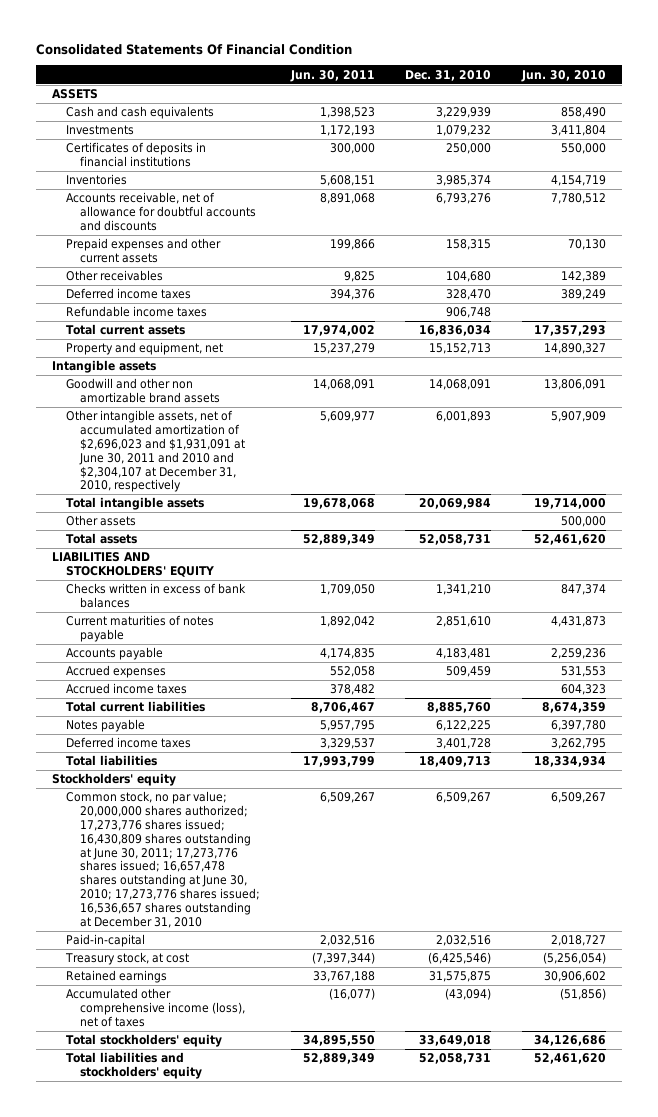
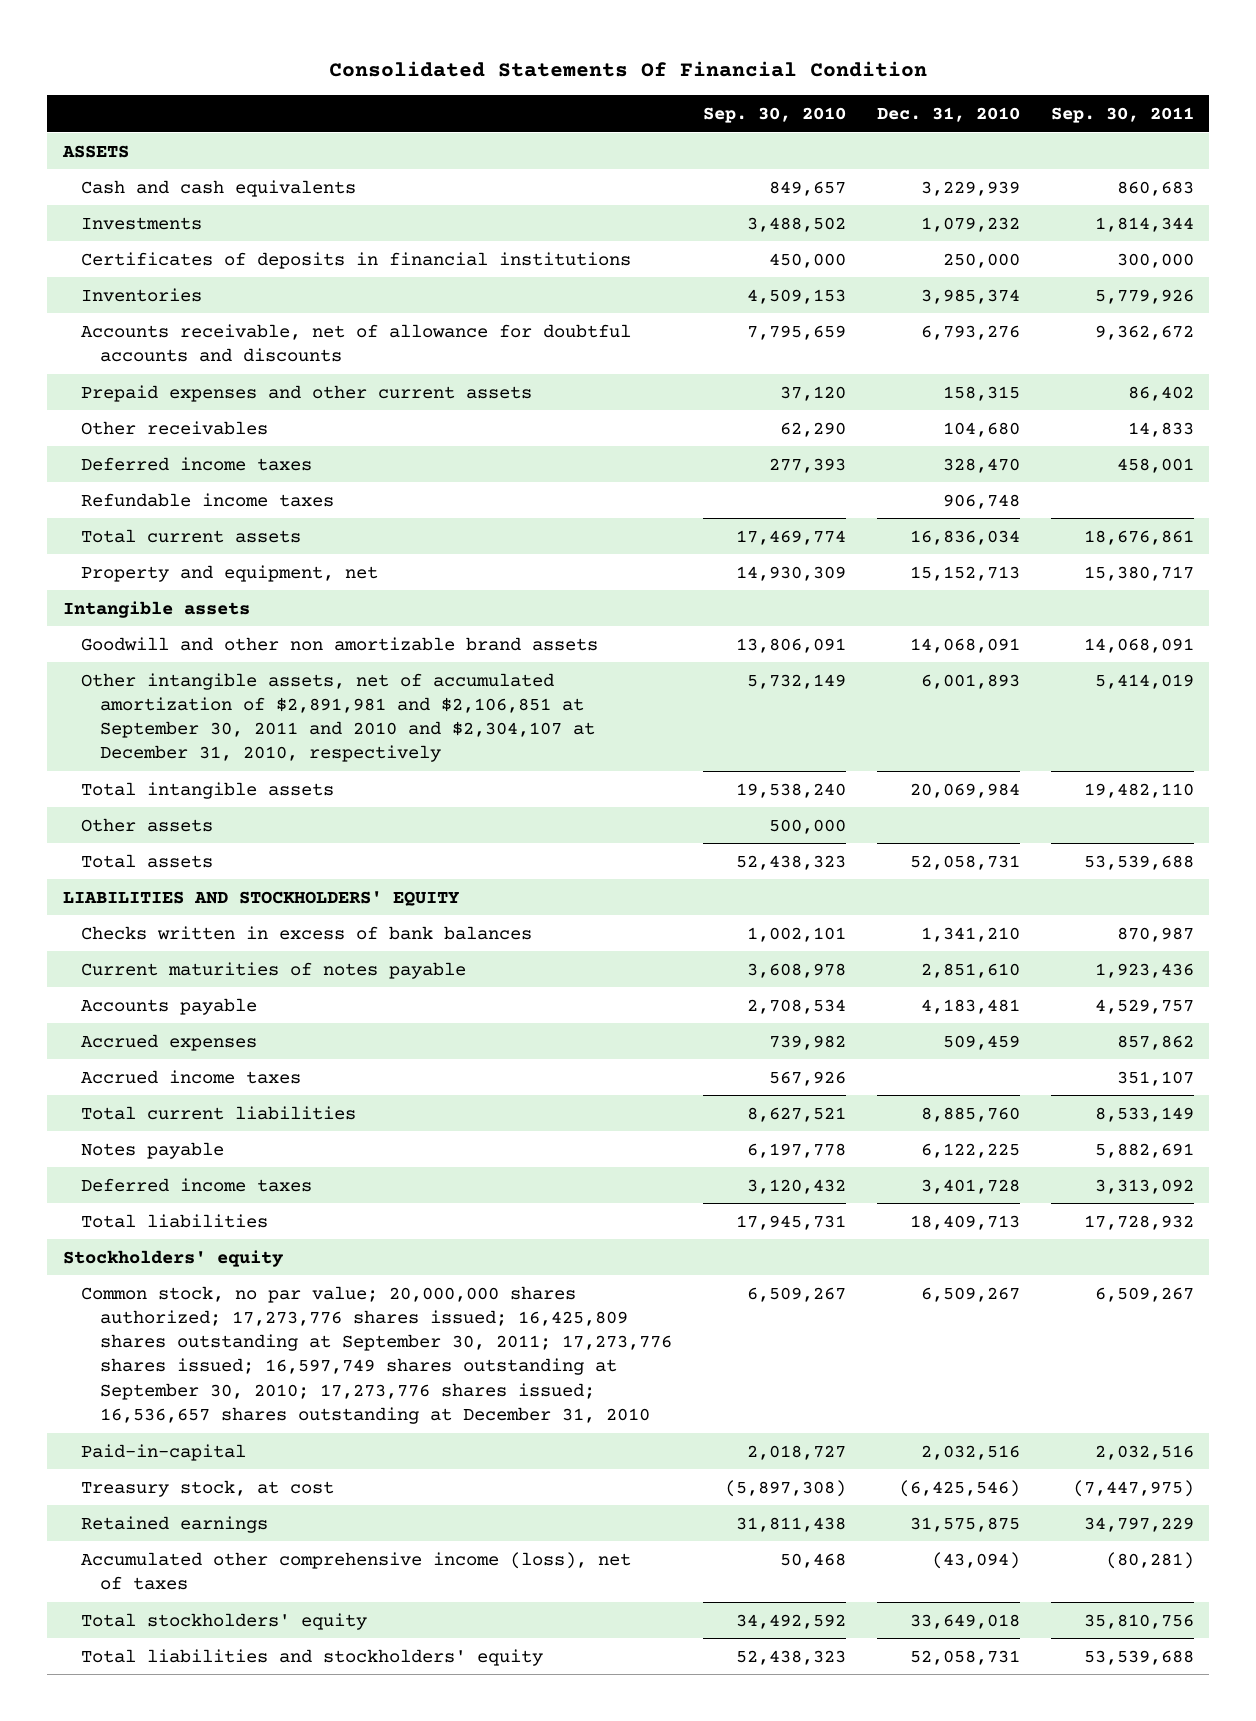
[289,69,375,82] Jun. 30, 2011 -> none
[521,69,607,82] Jun. 30, 2010 -> none
none -> [702,106,846,123] Sep. 30, 2010
none -> [1050,106,1194,123] Sep. 30, 2011
[65,410,245,493] Other intangible assets, net of accumulated amortization of $2,696,023 and $1,931,091 at June 30, 2011 and 2010 and $2,304,107 at December 31, 2010, respectively -> [81,672,595,763] Other intangible assets, net of accumulated amortization of $2,891,981 and $2,106,851 at September 30, 2011 and 2010 and $2,304,107 at December 31, 2010, respectively
[65,791,260,928] Common stock, no par value; 20,000,000 shares authorized; 17,273,776 shares issued; 16,430,809 shares outstanding at June 30, 2011; 17,273,776 shares issued; 16,657,478 shares outstanding at June 30, 2010; 17,273,776 shares issued; 16,536,657 shares outstanding at December 31, 2010 -> [81,1285,672,1424] Common stock, no par value; 20,000,000 shares authorized; 17,273,776 shares issued; 16,425,809 shares outstanding at September 30, 2011; 17,273,776 shares issued; 16,597,749 shares outstanding at September 30, 2010; 17,273,776 shares issued; 16,536,657 shares outstanding at December 31, 2010

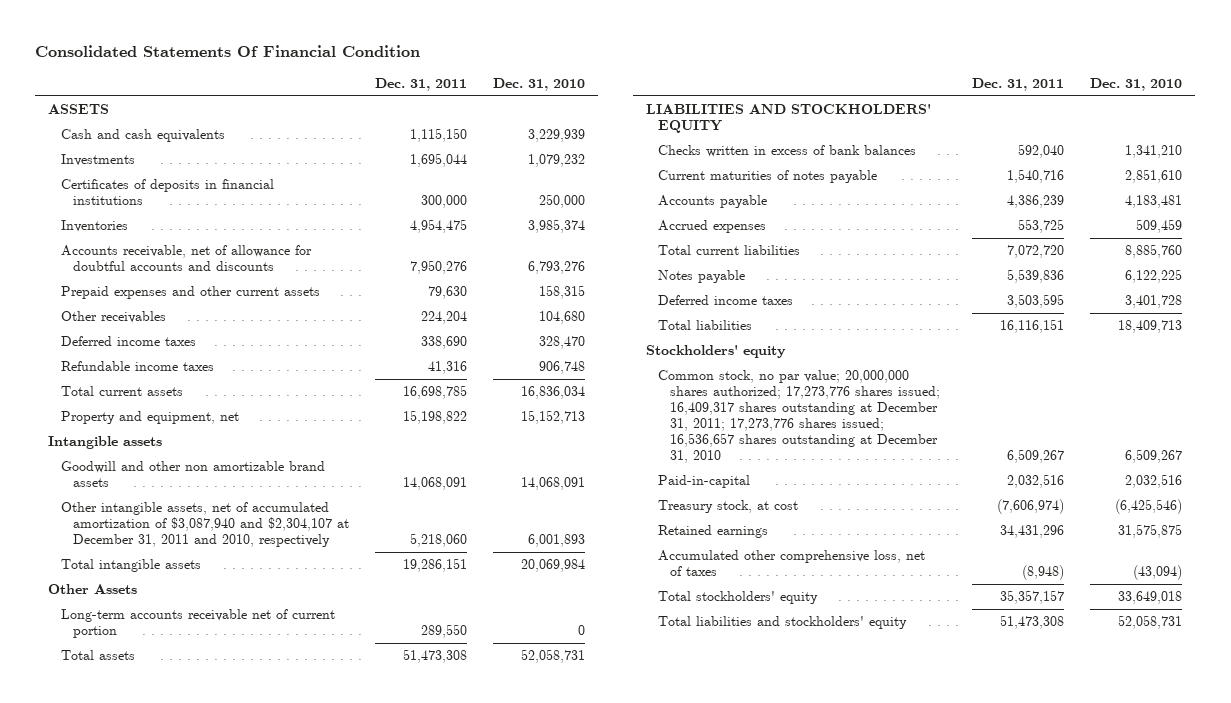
[702,106,846,123] Sep. 30, 2010 -> none
[1050,106,1194,123] Sep. 30, 2011 -> none
none -> [375,77,468,91] Dec. 31, 2011
[81,672,595,763] Other intangible assets, net of accumulated amortization of $2,891,981 and $2,106,851 at September 30, 2011 and 2010 and $2,304,107 at December 31, 2010, respectively -> [60,502,350,548] Other intangible assets, net of accumulated amortization of $3,087,940 and $2,304,107 at December 31, 2011 and 2010, respectively
[81,817,214,832] Other assets -> [48,584,138,595] Other Assets
none -> [60,609,335,639] Long-term accounts receivable net of current portion
[81,1069,302,1084] Accrued income taxes -> none
[81,1285,672,1424] Common stock, no par value; 20,000,000 shares authorized; 17,273,776 shares issued; 16,425,809 shares outstanding at September 30, 2011; 17,273,776 shares issued; 16,597,749 shares outstanding at September 30, 2010; 17,273,776 shares issued; 16,536,657 shares outstanding at December 31, 2010 -> [657,370,941,464] Common stock, no par value; 20,000,000 shares authorized; 17,273,776 shares issued; 16,409,317 shares outstanding at December 31, 2011; 17,273,776 shares issued; 16,536,657 shares outstanding at December 31, 2010
[81,1551,632,1590] Accumulated other comprehensive income (loss), net of taxes -> [657,550,925,577] Accumulated other comprehensive loss, net of taxes

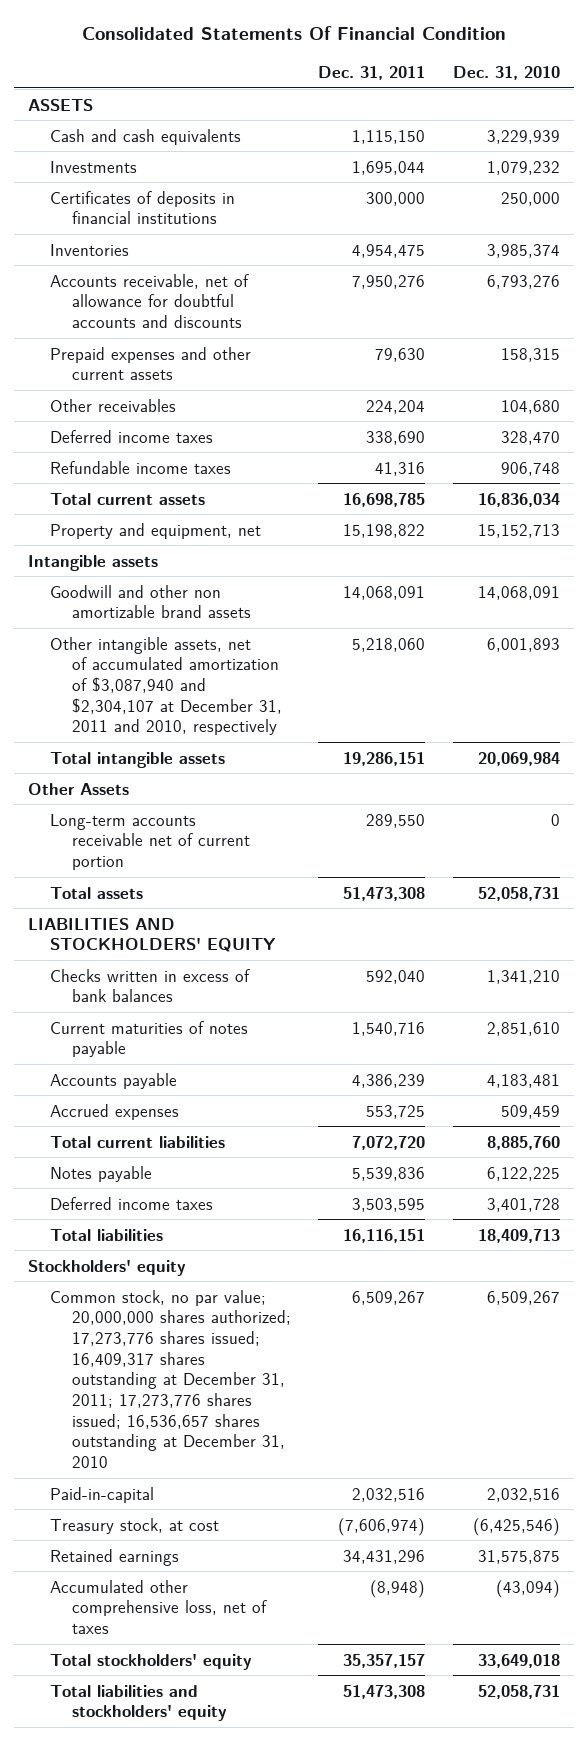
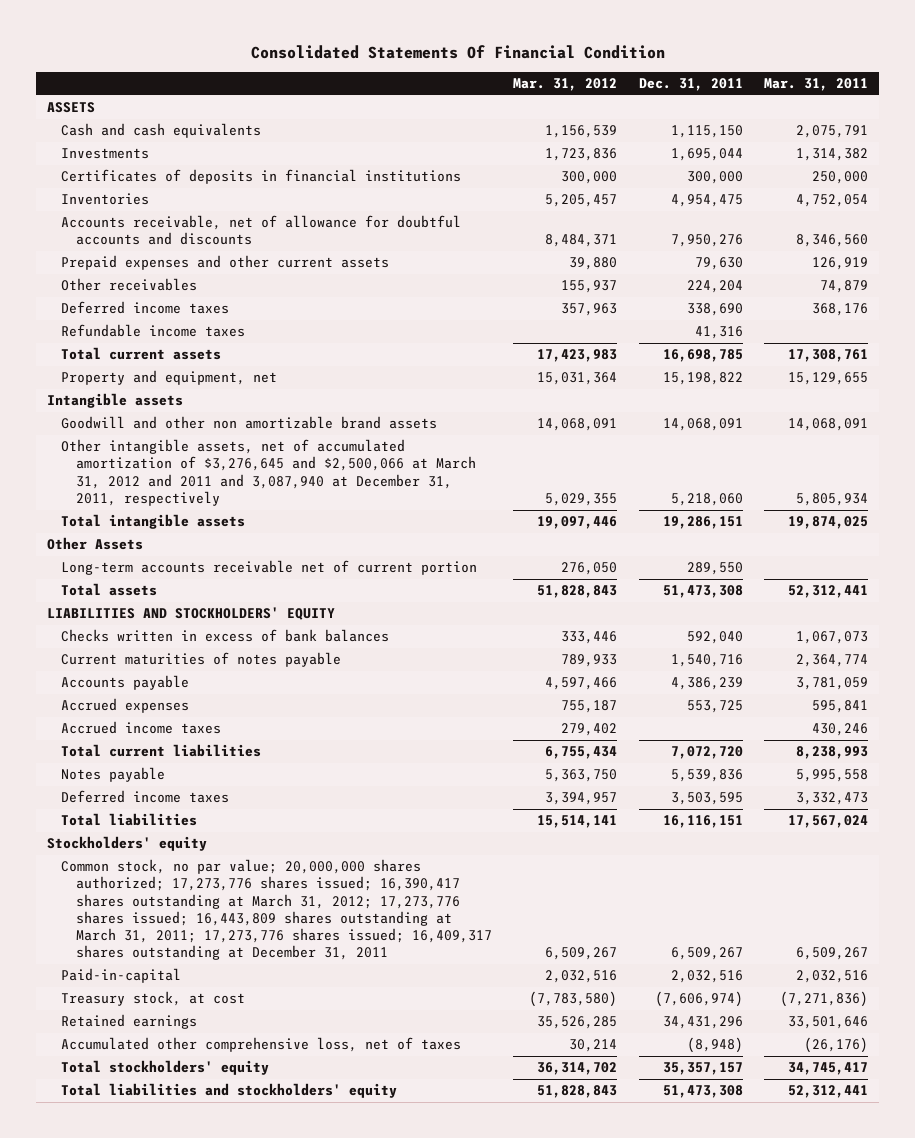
[453,65,561,80] Dec. 31, 2010 -> none
none -> [513,78,618,92] Mar. 31, 2012
none -> [763,78,868,92] Mar. 31, 2011
[49,636,282,736] Other intangible assets, net of accumulated amortization of $3,087,940 and $2,304,107 at December 31, 2011 and 2010, respectively -> [61,439,476,506] Other intangible assets, net of accumulated amortization of $3,276,645 and $2,500,066 at March 31, 2012 and 2011 and 3,087,940 at December 31, 2011, respectively
none -> [61,721,222,735] Accrued income taxes
[49,1289,291,1468] Common stock, no par value; 20,000,000 shares authorized; 17,273,776 shares issued; 16,409,317 shares outstanding at December 31, 2011; 17,273,776 shares issued; 16,536,657 shares outstanding at December 31, 2010 -> [61,859,492,961] Common stock, no par value; 20,000,000 shares authorized; 17,273,776 shares issued; 16,390,417 shares outstanding at March 31, 2012; 17,273,776 shares issued; 16,443,809 shares outstanding at March 31, 2011; 17,273,776 shares issued; 16,409,317 shares outstanding at December 31, 2011

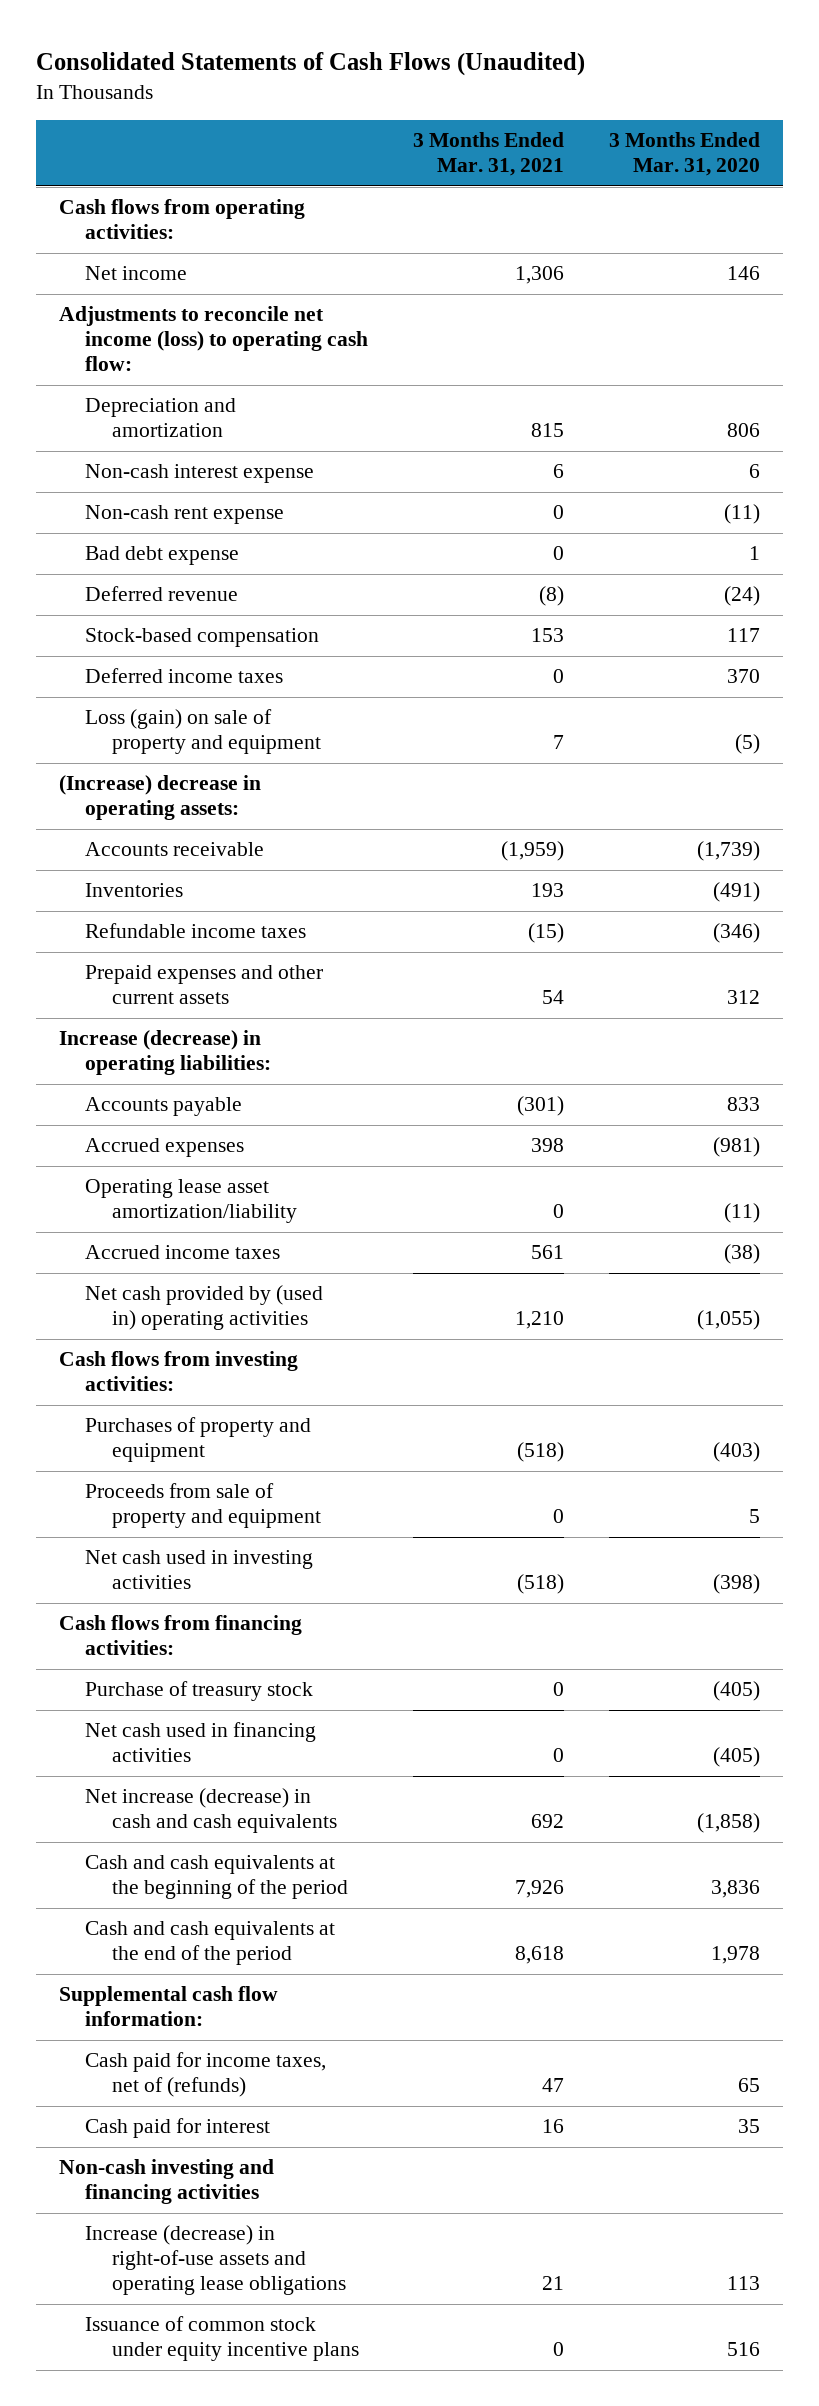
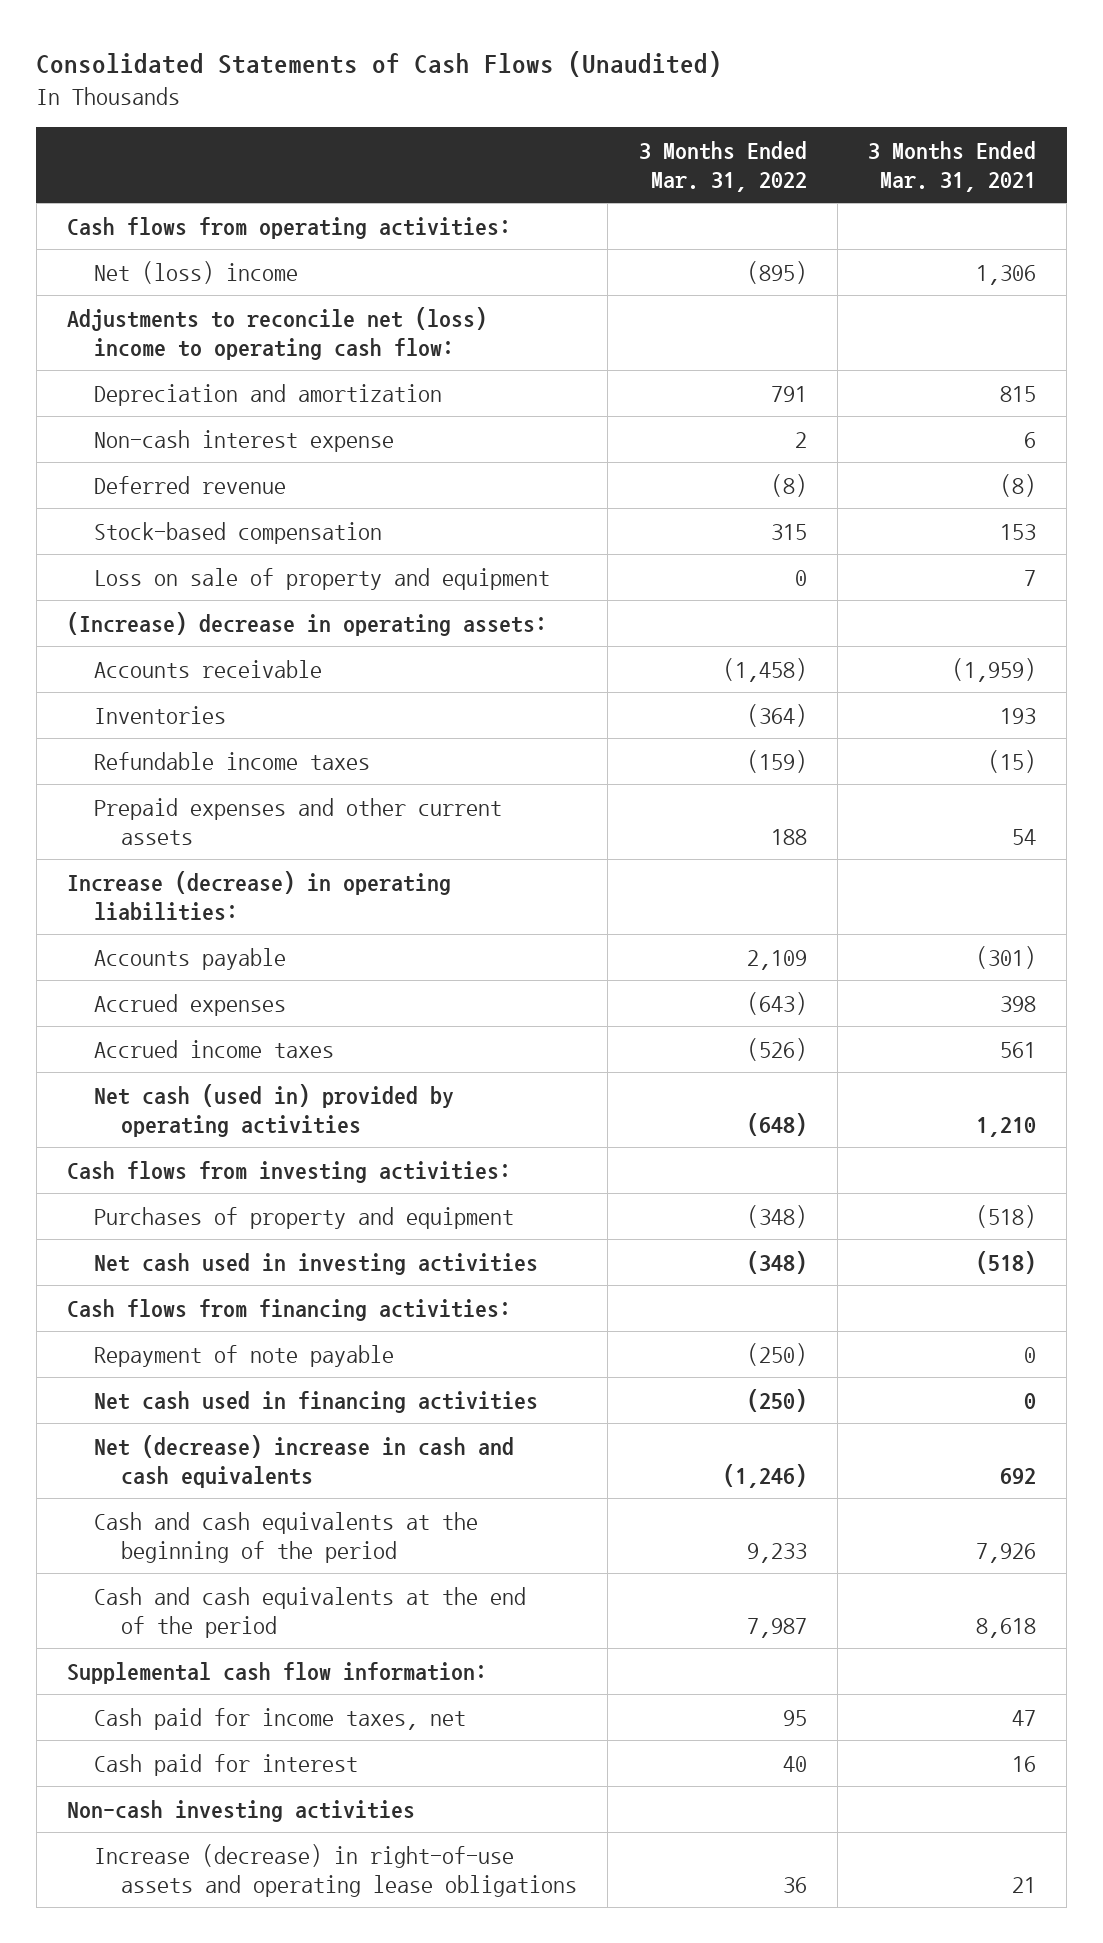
[609,132,761,177] 3 Months Ended Mar. 31, 2020 -> none
none -> [638,140,807,192] 3 Months Ended Mar. 31, 2022
[85,266,188,281] Net income -> [94,260,299,284] Net (loss) income
[58,306,369,372] Adjustments to reconcile net income (loss) to operating cash flow: -> [66,306,487,360] Adjustments to reconcile net (loss) income to operating cash flow:
[85,505,285,525] Non-cash rent expense -> none
[85,546,240,566] Bad debt expense -> none
[85,668,284,684] Deferred income taxes -> none
[85,709,322,755] Loss (gain) on sale of property and equipment -> [94,567,551,590] Loss on sale of property and equipment
[85,1179,298,1224] Operating lease asset amortization/liability -> none
[85,1285,324,1331] Net cash provided by (used in) operating activities -> [94,1083,455,1137] Net cash (used in) provided by operating activities
[85,1483,322,1529] Proceeds from sale of property and equipment -> none
[85,1681,314,1702] Purchase of treasury stock -> none
none -> [94,1344,395,1367] Repayment of note payable
[85,1788,338,1834] Net increase (decrease) in cash and cash equivalents -> [94,1434,515,1488] Net (decrease) increase in cash and cash equivalents
[85,2052,327,2098] Cash paid for income taxes, net of (refunds) -> [94,1707,467,1730] Cash paid for income taxes, net
[58,2159,274,2205] Non-cash investing and financing activities -> [66,1799,415,1822] Non-cash investing activities
[85,2316,360,2362] Issuance of common stock under equity incentive plans -> none

